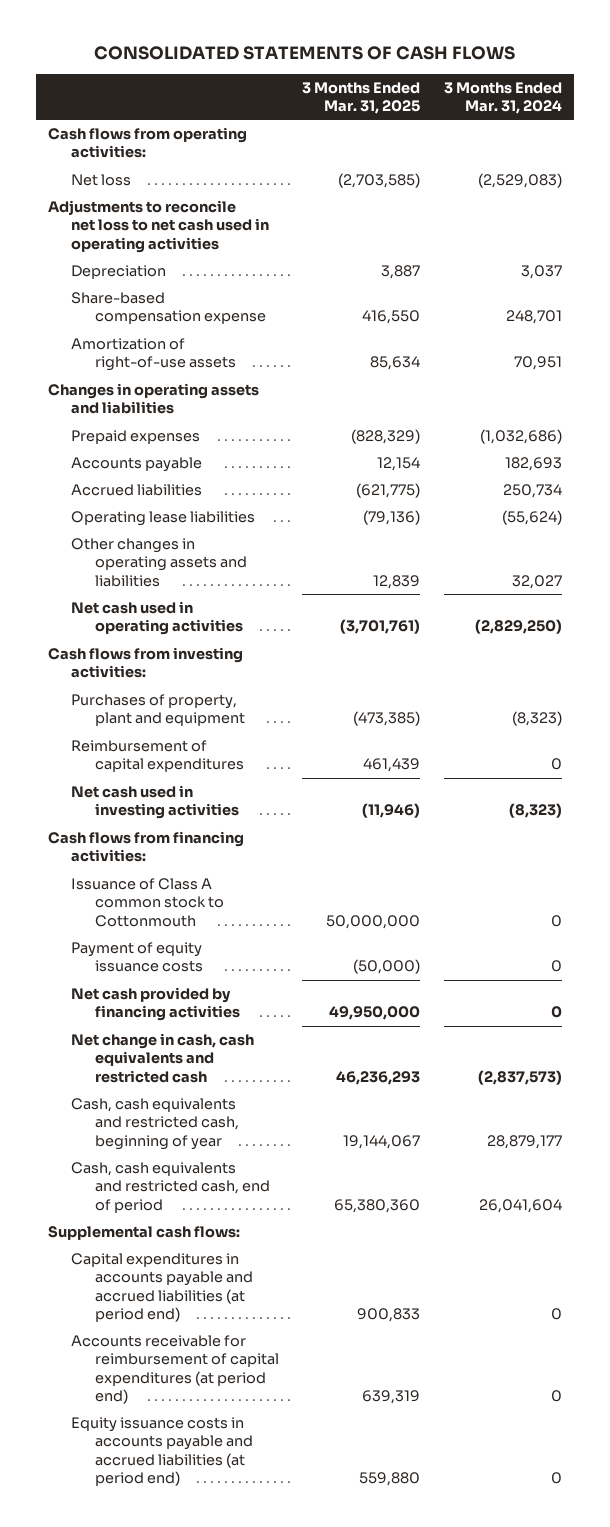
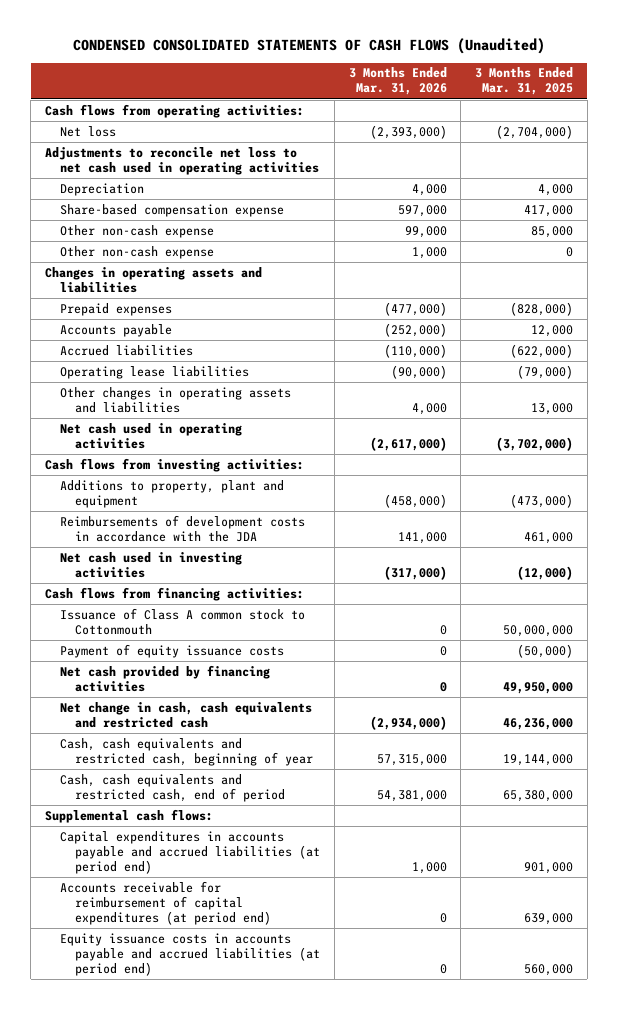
[93,45,515,60] CONSOLIDATED STATEMENTS OF CASH FLOWS -> [73,38,546,55] CONDENSED CONSOLIDATED STATEMENTS OF CASH FLOWS (Unaudited)
[444,81,563,115] 3 Months Ended Mar. 31, 2024 -> none
none -> [348,67,447,96] 3 Months Ended Mar. 31, 2026
[338,172,421,188] (2,703,585) -> [495,124,573,139] (2,704,000)
[71,337,236,372] Amortization of right-of-use assets -> none
[381,264,421,279] 3,887 -> [537,183,573,196] 4,000
[362,310,421,325] 416,550 -> [523,204,573,217] 417,000
none -> [60,224,215,238] Other non-cash expense
none -> [60,245,215,259] Other non-cash expense
[351,428,421,444] (828,329) -> [509,301,573,316] (828,000)
[377,456,421,471] 12,154 -> [530,324,573,337] 12,000
[356,482,421,498] (621,775) -> [509,343,573,358] (622,000)
[363,509,421,525] (79,136) -> [516,364,573,379] (79,000)
[373,574,421,589] 12,839 -> [530,402,573,415] 13,000
[340,619,421,635] (3,701,761) -> [495,436,573,451] (3,702,000)
[71,739,244,773] Reimbursement of capital expenditures -> none
[71,693,245,727] Purchases of property, plant and equipment -> [60,479,285,508] Additions to property, plant and equipment
[353,711,421,727] (473,385) -> [509,493,573,508] (473,000)
none -> [60,514,306,542] Reimbursements of development costs in accordance with the JDA
[362,803,421,819] (11,946) -> [516,565,573,580] (12,000)
[336,1070,421,1085] 46,236,293 -> [502,717,573,730] 46,236,000
[343,1134,421,1149] 19,144,067 -> [502,753,573,766] 19,144,000
[334,1198,421,1213] 65,380,360 -> [502,789,573,802] 65,380,000
[357,1308,421,1323] 900,833 -> [523,861,573,874] 901,000
[362,1390,421,1405] 639,319 -> [523,912,573,925] 639,000
[359,1472,421,1487] 559,880 -> [523,963,573,976] 560,000

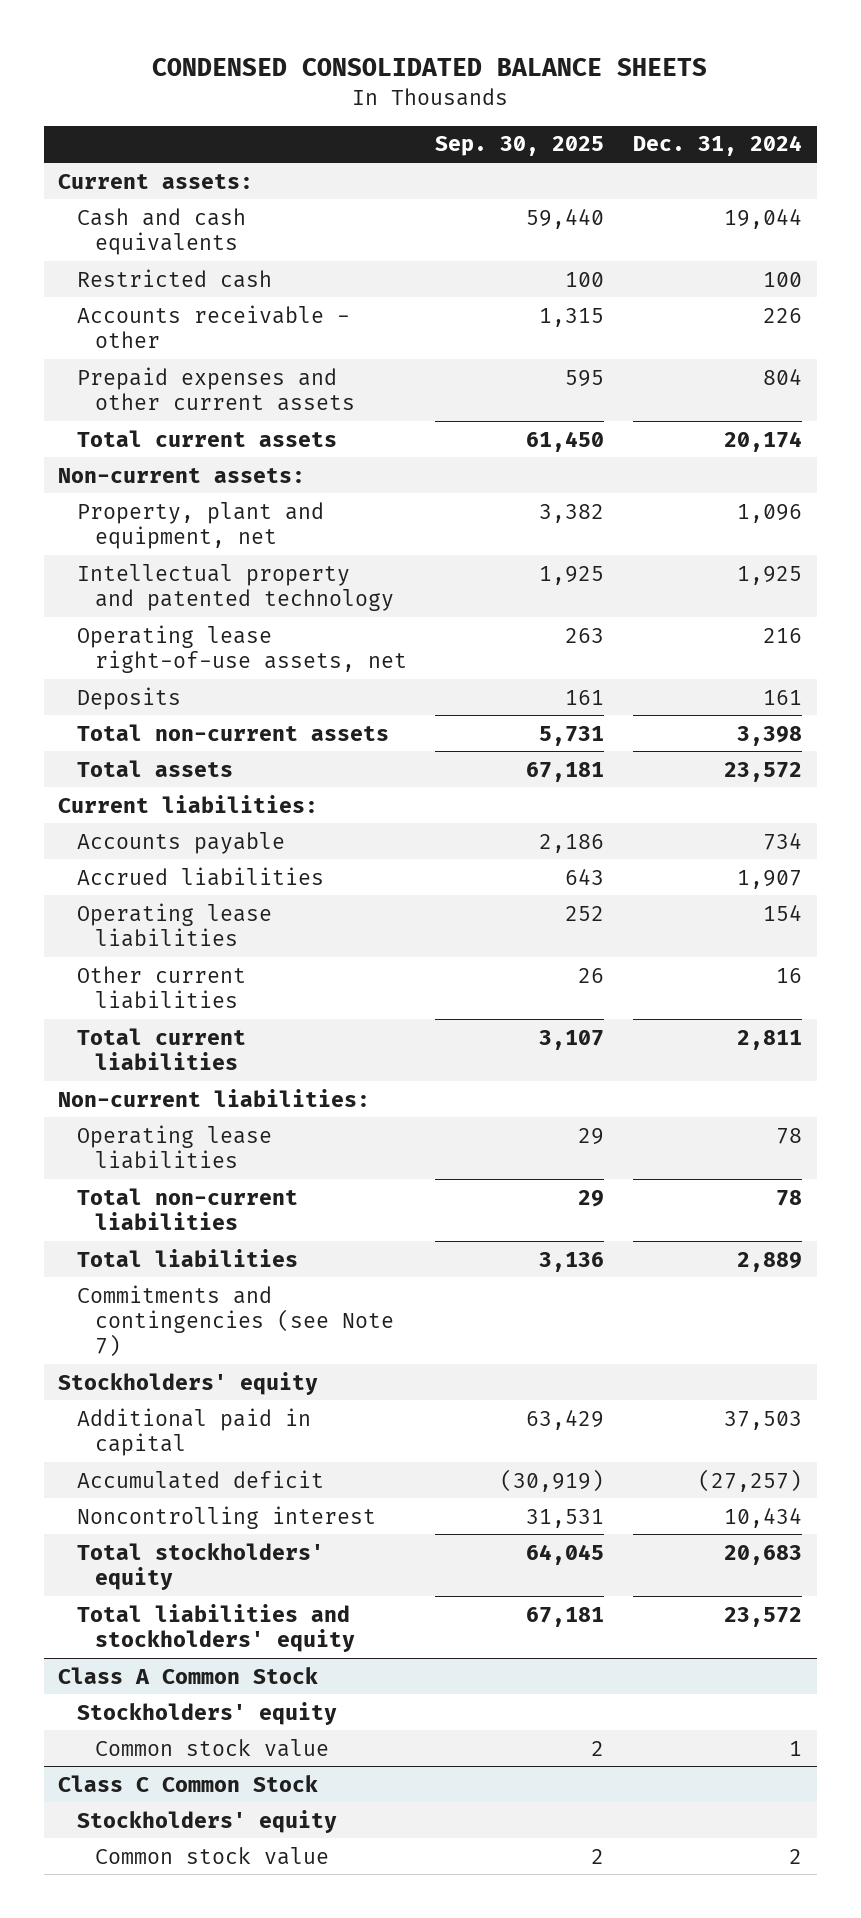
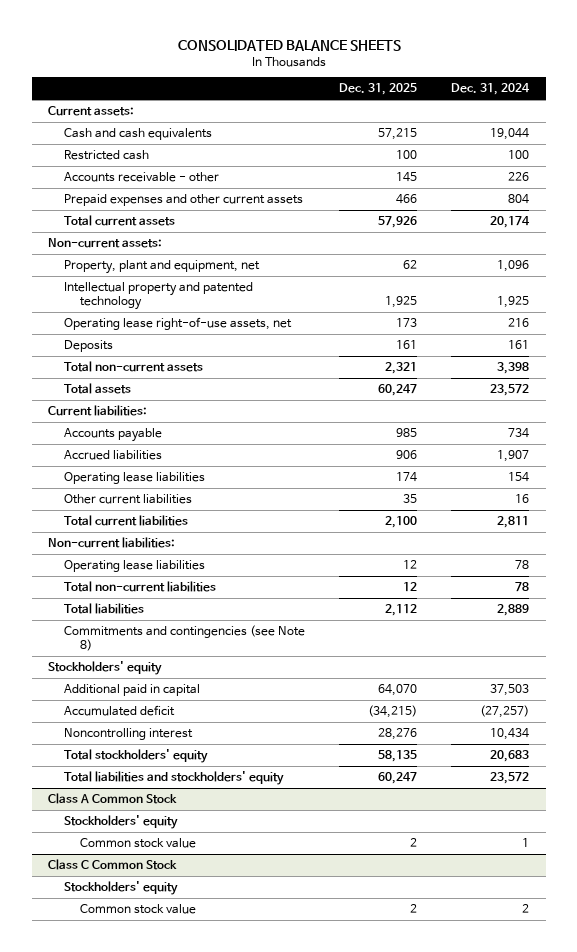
[152,58,708,77] CONDENSED CONSOLIDATED BALANCE SHEETS -> [177,39,401,51] CONSOLIDATED BALANCE SHEETS
[435,136,605,157] Sep. 30, 2025 -> none
none -> [339,83,418,96] Dec. 31, 2025
[76,1284,394,1358] Commitments and contingencies (see Note 7) -> [64,625,306,652] Commitments and contingencies (see Note 8)

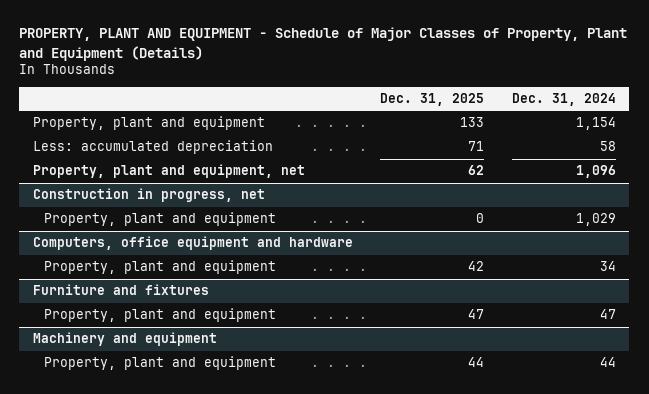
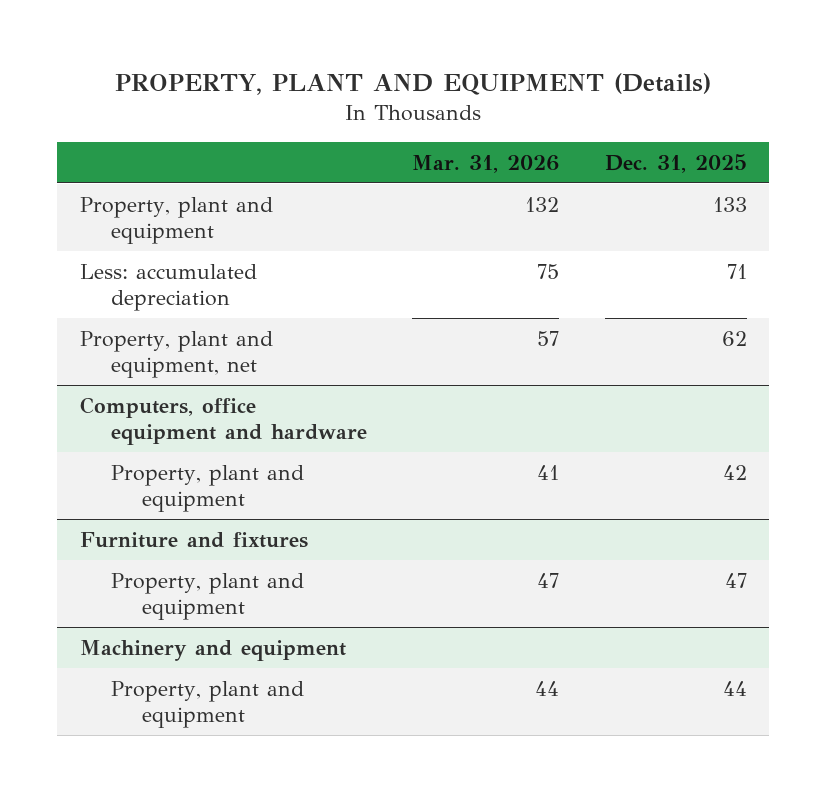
[19,27,628,61] PROPERTY, PLANT AND EQUIPMENT - Schedule of Major Classes of Property, Plant and Equipment (Details) -> [115,72,712,95] PROPERTY, PLANT AND EQUIPMENT (Details)
[511,92,616,106] Dec. 31, 2024 -> none
none -> [412,154,560,173] Mar. 31, 2026
[32,188,265,203] Construction in progress, net -> none
[44,212,277,227] Property, plant and equipment -> none

